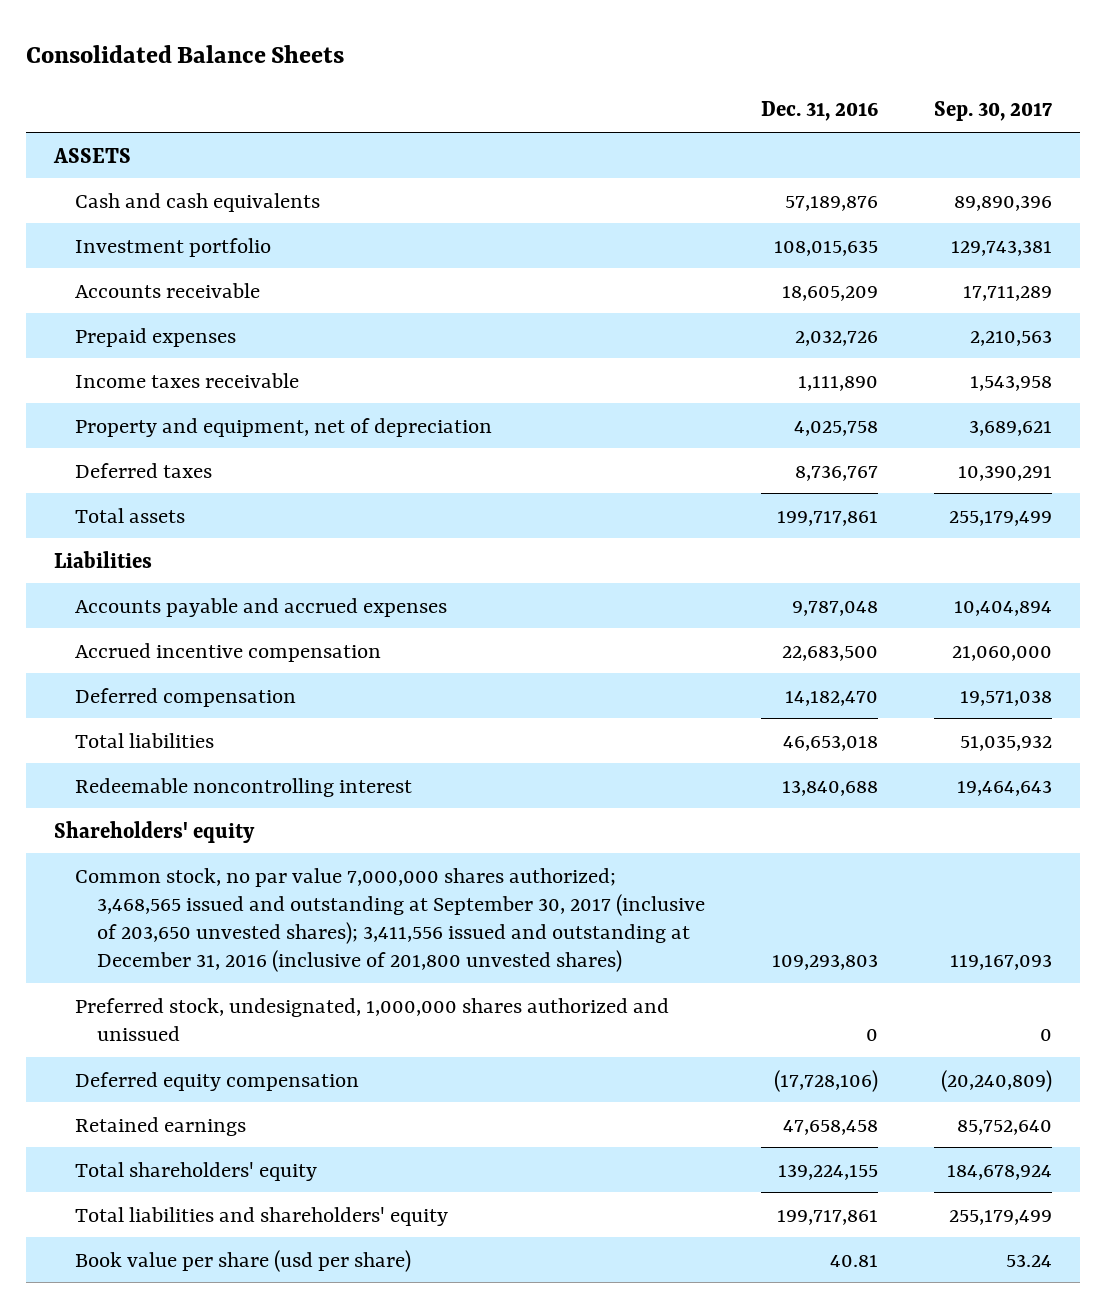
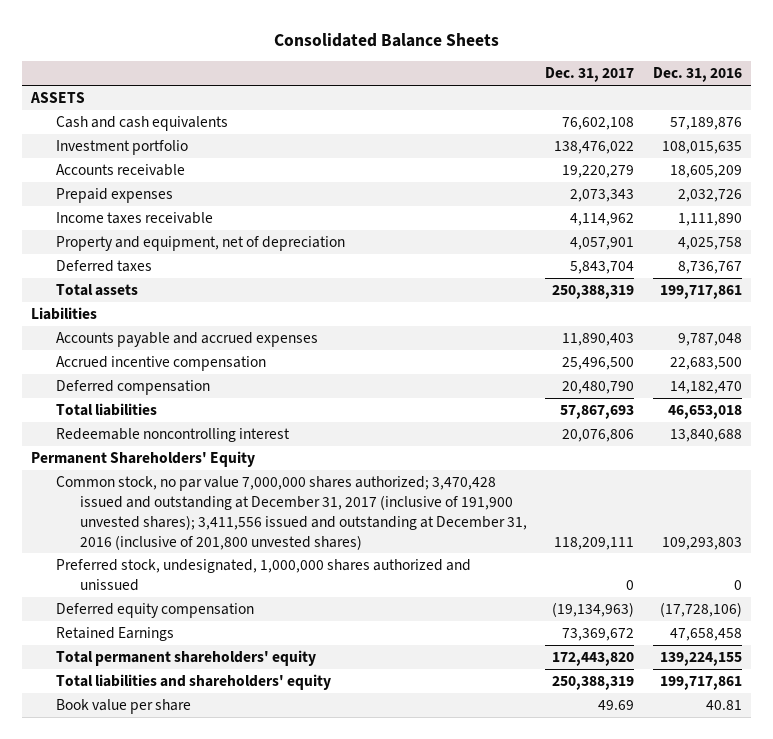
[934,101,1053,122] Sep. 30, 2017 -> none
none -> [545,67,635,83] Dec. 31, 2017
[53,820,255,843] Shareholders' equity -> [31,450,256,467] Permanent Shareholders' Equity
[75,867,705,972] Common stock, no par value 7,000,000 shares authorized; 3,468,565 issued and outstanding at September 30, 2017 (inclusive of 203,650 unvested shares); 3,411,556 issued and outstanding at December 31, 2016 (inclusive of 201,800 unvested shares) -> [55,475,528,550] Common stock, no par value 7,000,000 shares authorized; 3,470,428 issued and outstanding at December 31, 2017 (inclusive of 191,900 unvested shares); 3,411,556 issued and outstanding at December 31, 2016 (inclusive of 201,800 unvested shares)
[75,1116,247,1136] Retained earnings -> [55,626,174,641] Retained Earnings
[75,1161,318,1181] Total shareholders' equity -> [55,649,316,666] Total permanent shareholders' equity
[75,1249,412,1272] Book value per share (usd per share) -> [55,698,191,714] Book value per share

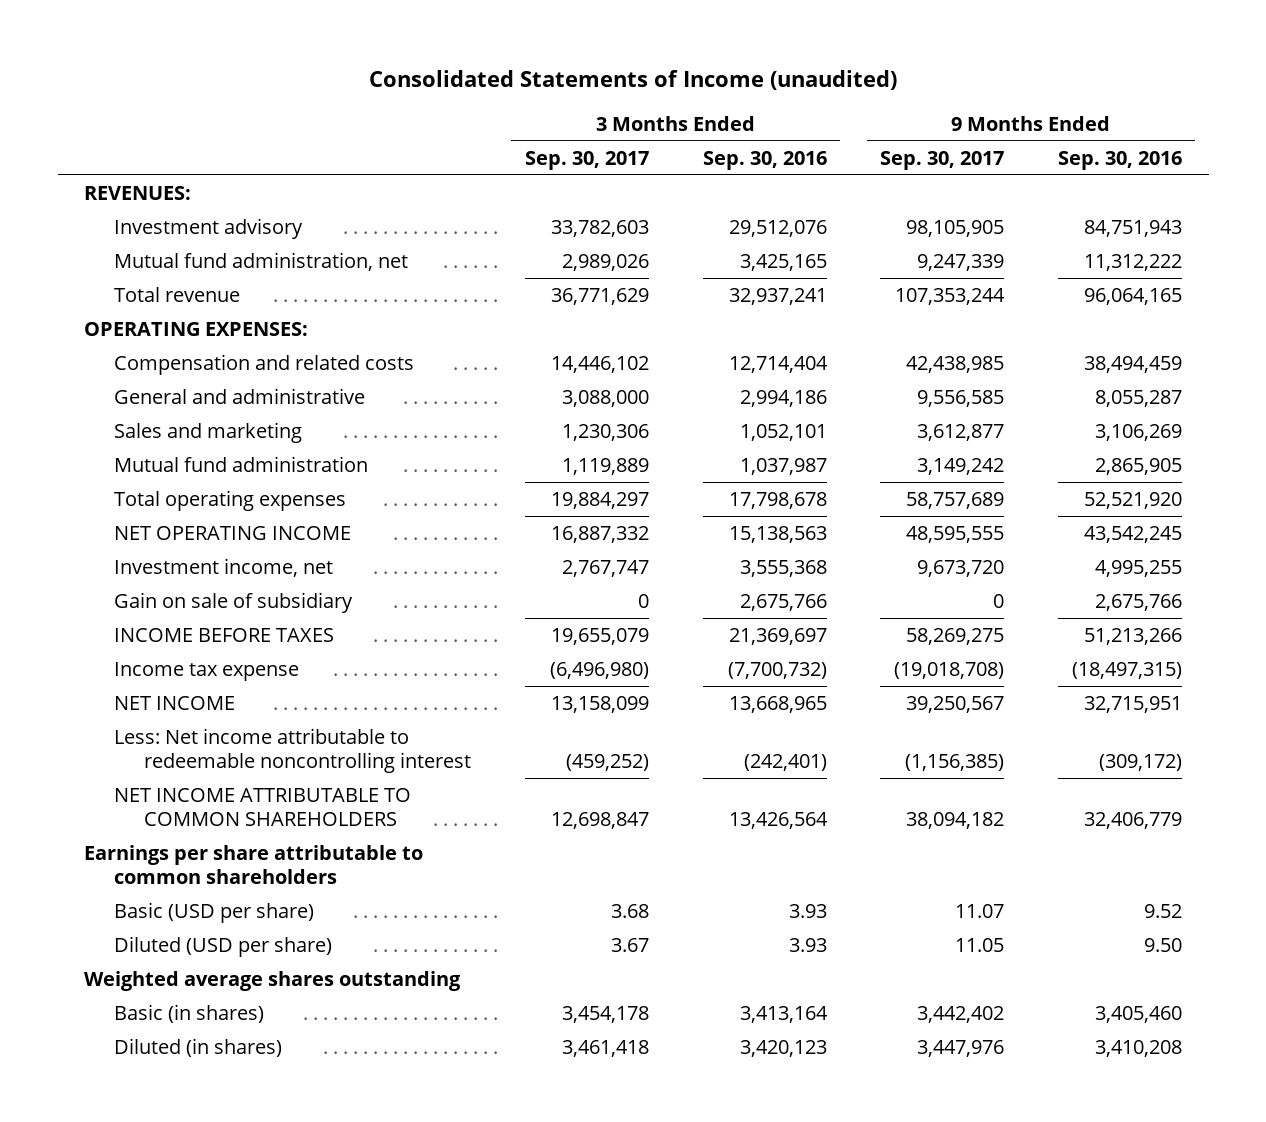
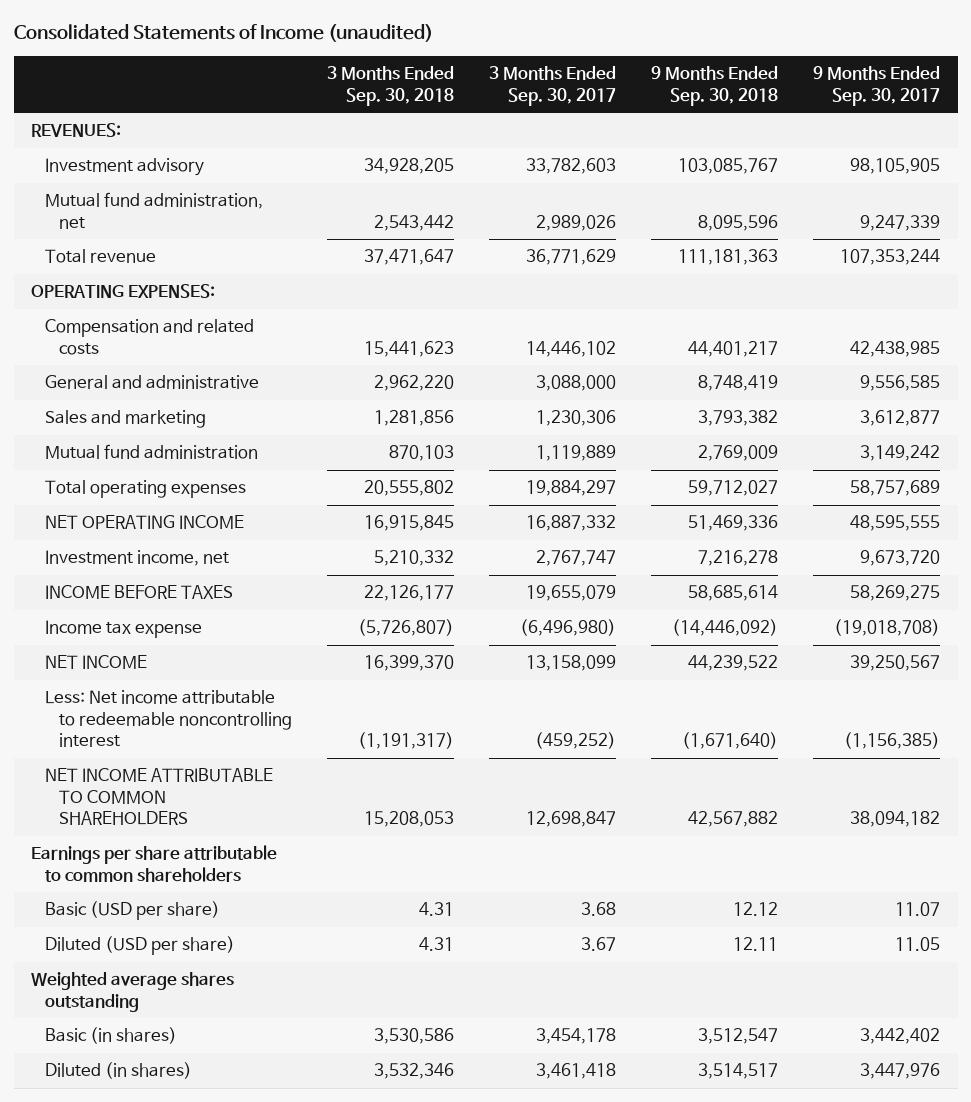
[702,150,827,170] Sep. 30, 2016 -> none
[1057,150,1182,170] Sep. 30, 2016 -> none
none -> [327,66,455,106] 3 Months Ended Sep. 30, 2018
none -> [651,66,779,106] 9 Months Ended Sep. 30, 2018
[114,591,354,613] Gain on sale of subsidiary -> none

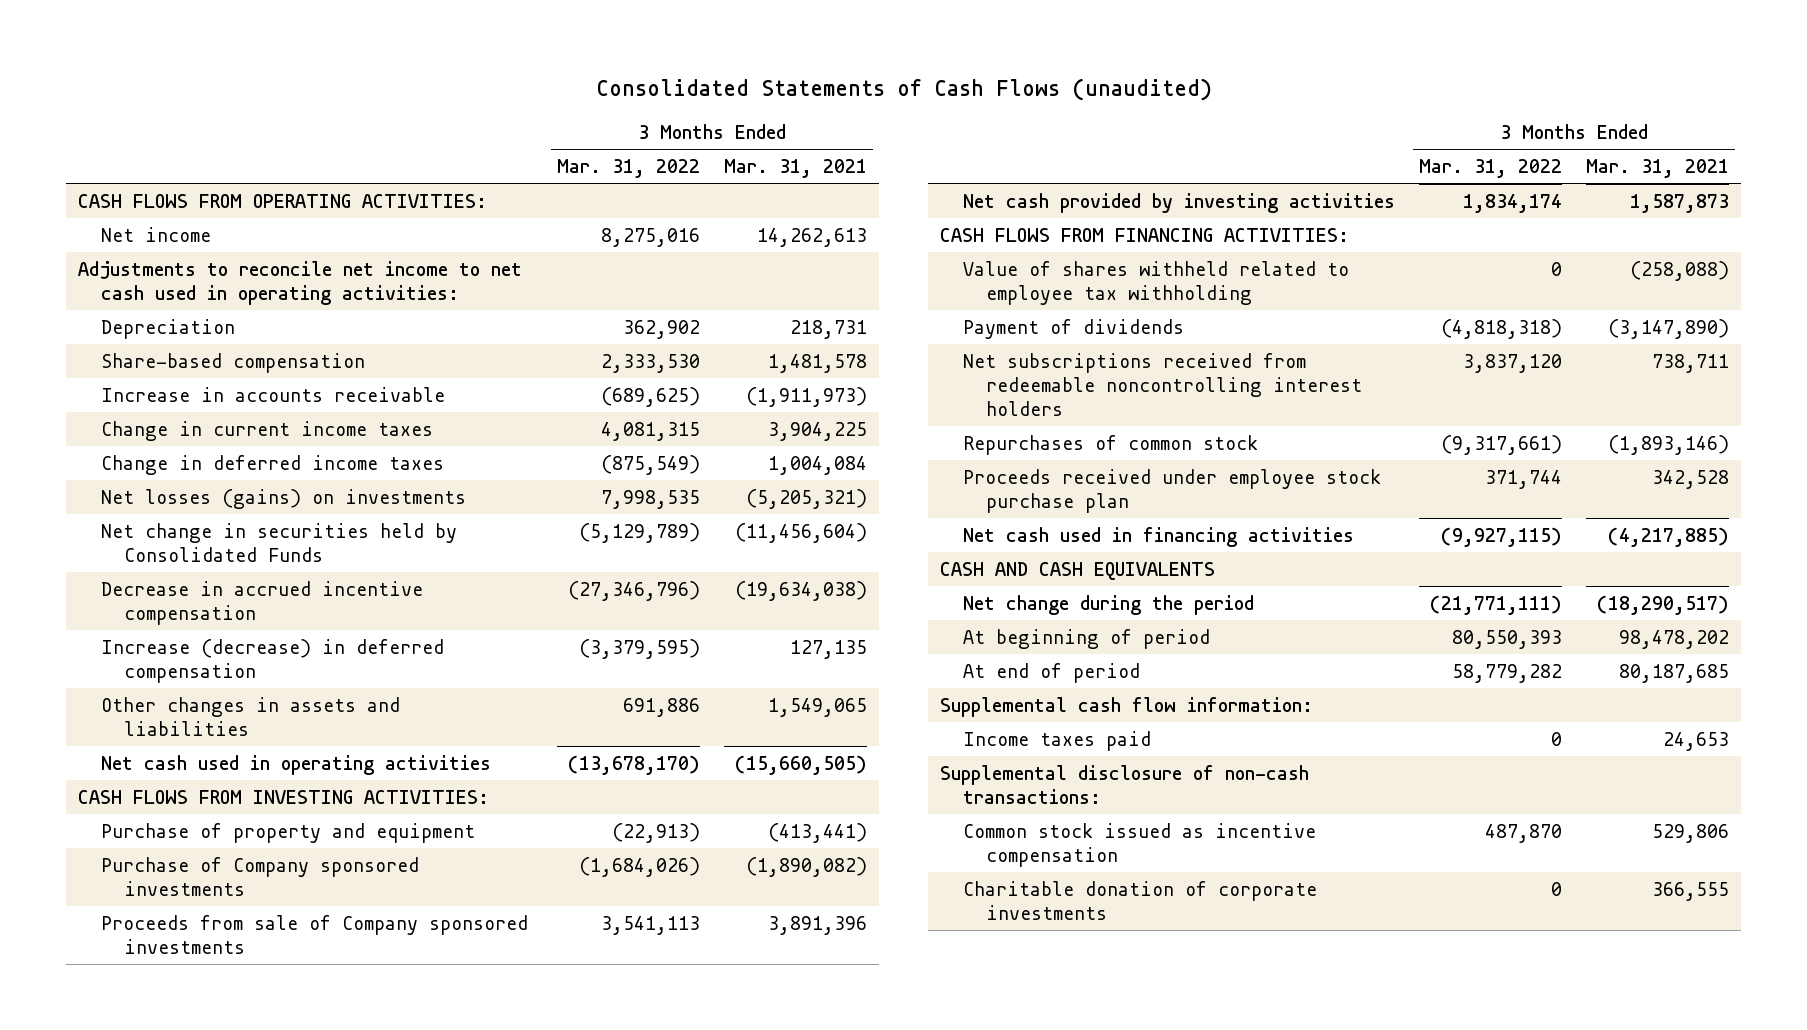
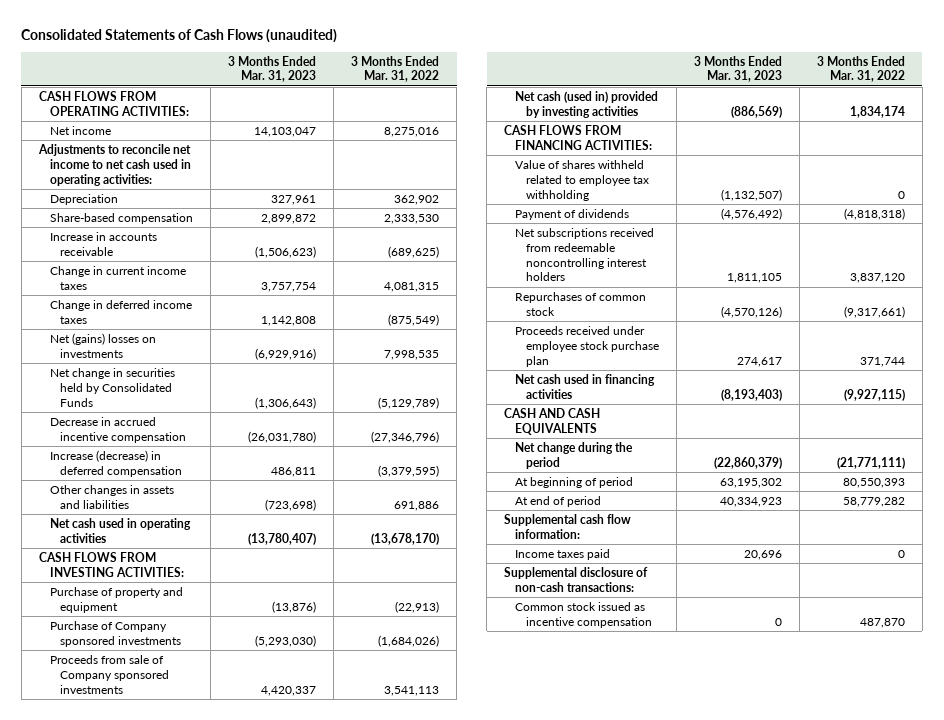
[724,159,868,179] Mar. 31, 2021 -> none
none -> [228,55,317,83] 3 Months Ended Mar. 31, 2023
[101,488,467,509] Net losses (gains) on investments -> [49,332,156,358] Net (gains) losses on investments
[962,192,1395,213] Net cash provided by investing activities -> [514,90,658,118] Net cash (used in) provided by investing activities
[962,880,1317,920] Charitable donation of corporate investments -> none

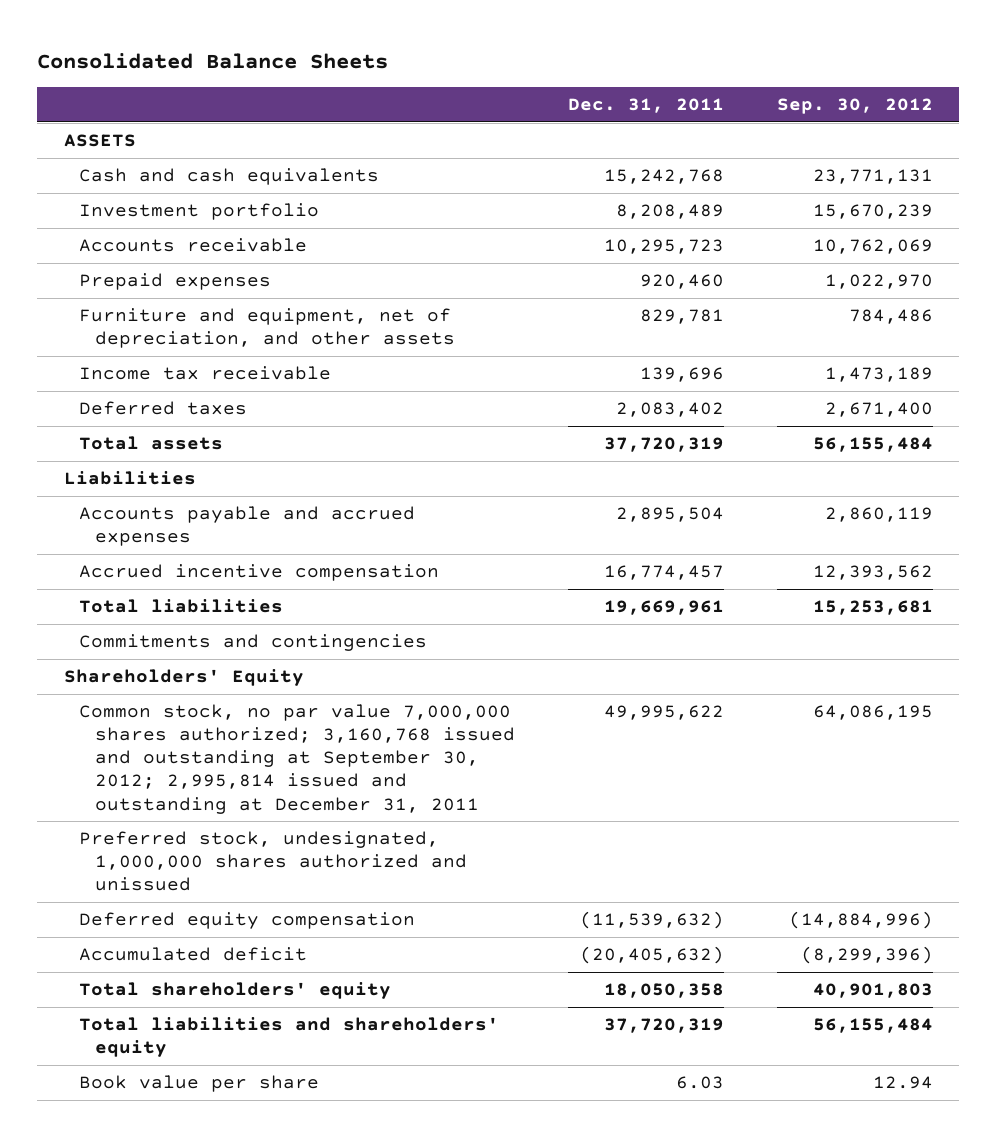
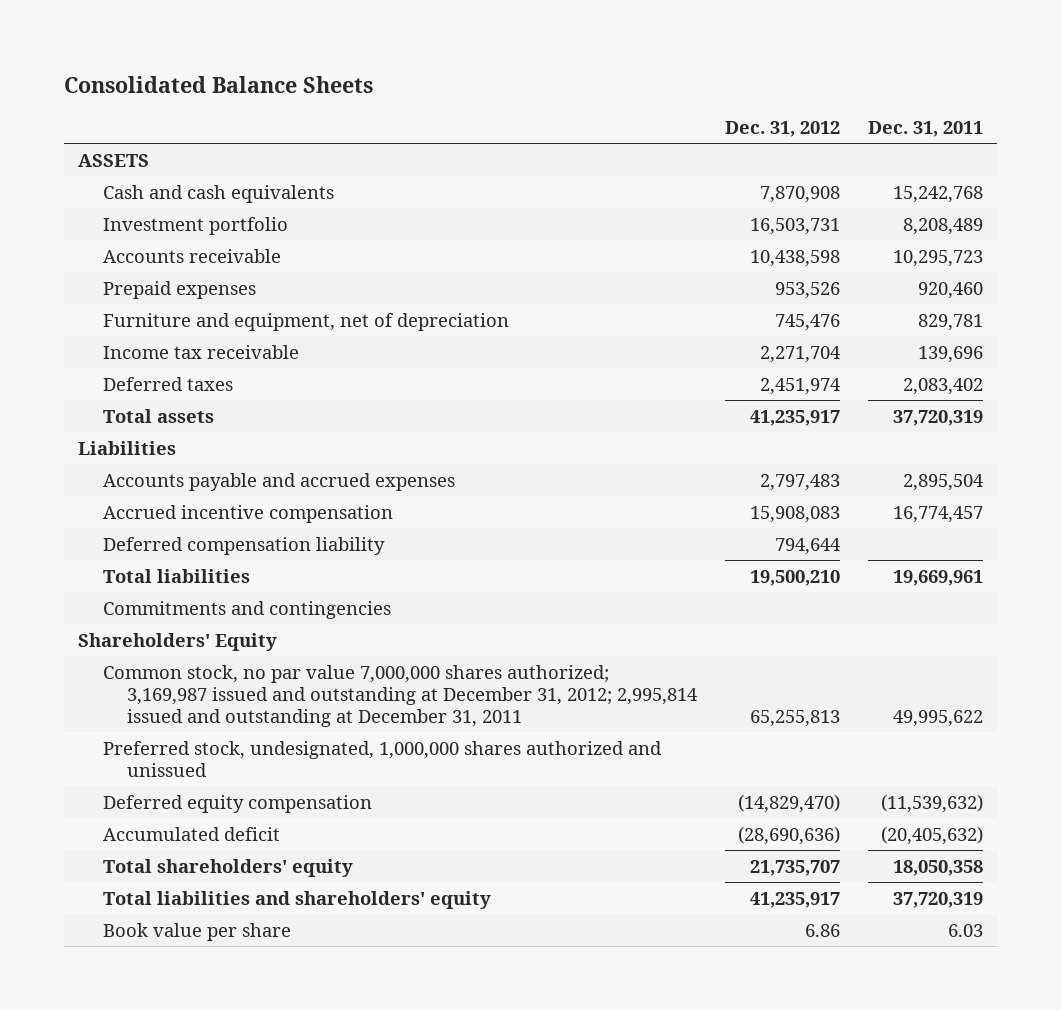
[776,98,933,115] Sep. 30, 2012 -> none
none -> [725,121,841,138] Dec. 31, 2012
[79,308,455,349] Furniture and equipment, net of depreciation, and other assets -> [102,312,509,331] Furniture and equipment, net of depreciation
none -> [102,536,385,555] Deferred compensation liability
[79,704,515,814] Common stock, no par value 7,000,000 shares authorized; 3,160,768 issued and outstanding at September 30, 2012; 2,995,814 issued and outstanding at December 31, 2011 -> [102,664,699,728] Common stock, no par value 7,000,000 shares authorized; 3,169,987 issued and outstanding at December 31, 2012; 2,995,814 issued and outstanding at December 31, 2011

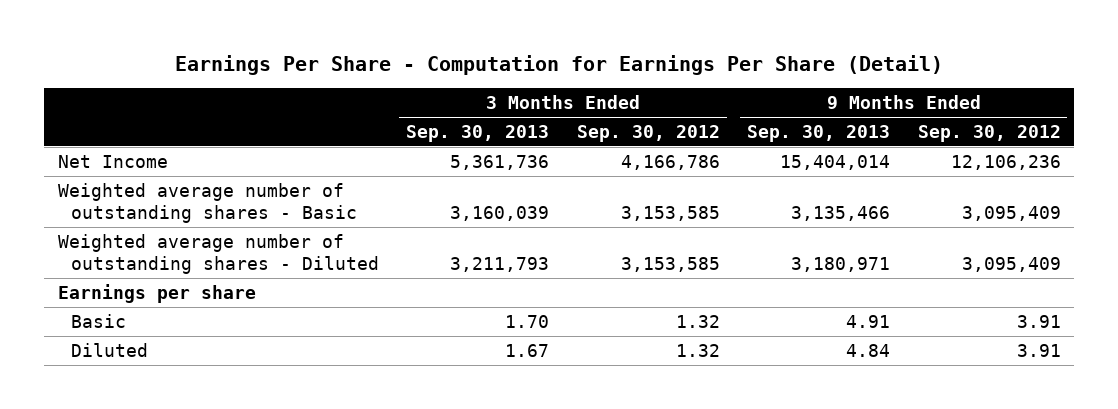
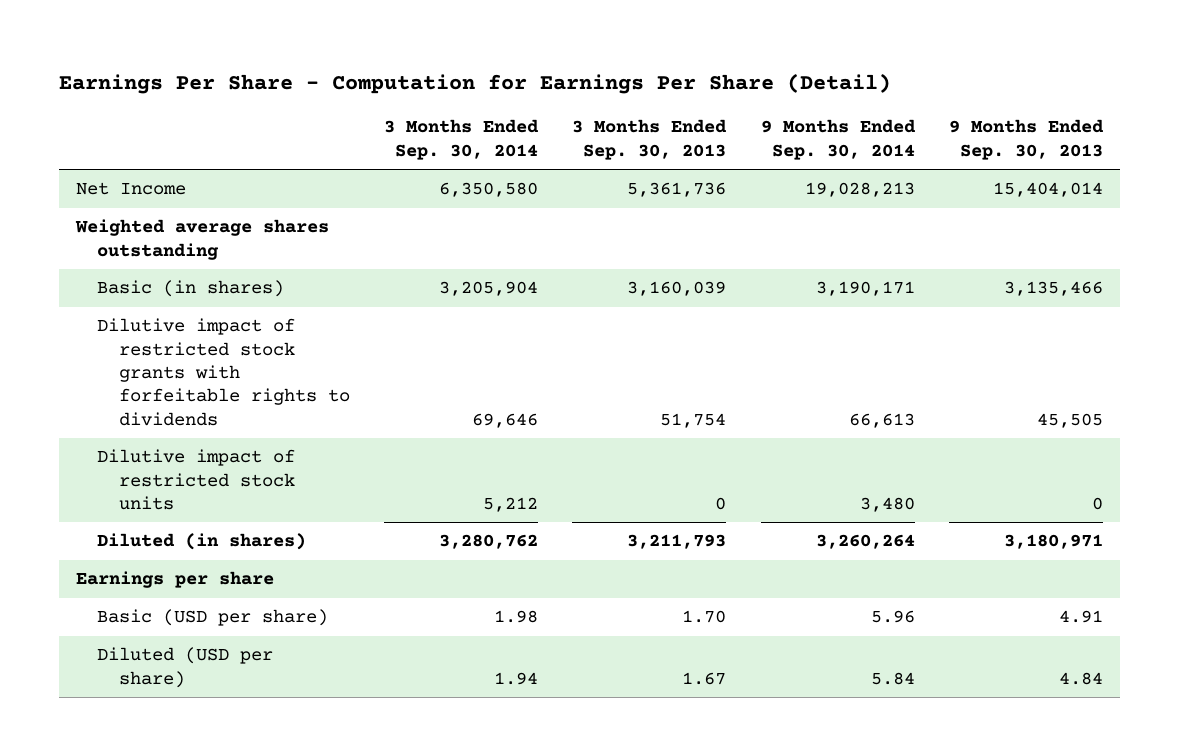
[576,124,720,142] Sep. 30, 2012 -> none
[917,124,1061,142] Sep. 30, 2012 -> none
none -> [384,119,540,160] 3 Months Ended Sep. 30, 2014
none -> [760,119,916,160] 9 Months Ended Sep. 30, 2014
none -> [75,219,330,260] Weighted average shares outstanding
[57,182,357,224] Weighted average number of outstanding shares - Basic -> [97,280,285,298] Basic (in shares)
none -> [97,318,350,426] Dilutive impact of restricted stock grants with forfeitable rights to dividends
none -> [97,449,296,511] Dilutive impact of restricted stock units
[57,233,379,275] Weighted average number of outstanding shares - Diluted -> [97,533,307,551] Diluted (in shares)
[70,313,126,328] Basic -> [97,609,329,627] Basic (USD per share)
[70,342,148,357] Diluted -> [97,647,274,688] Diluted (USD per share)

